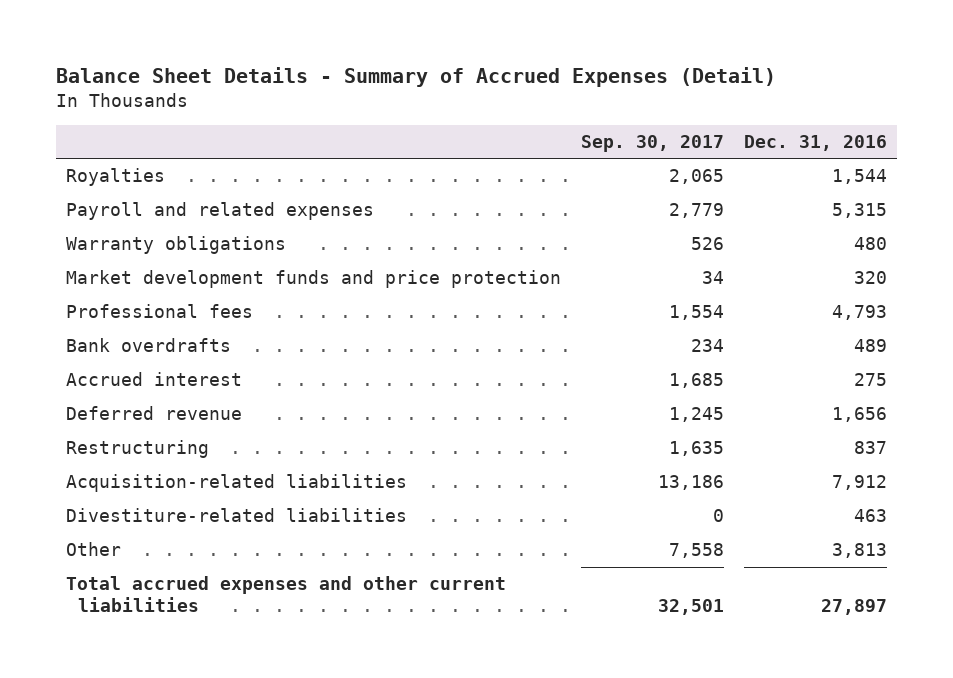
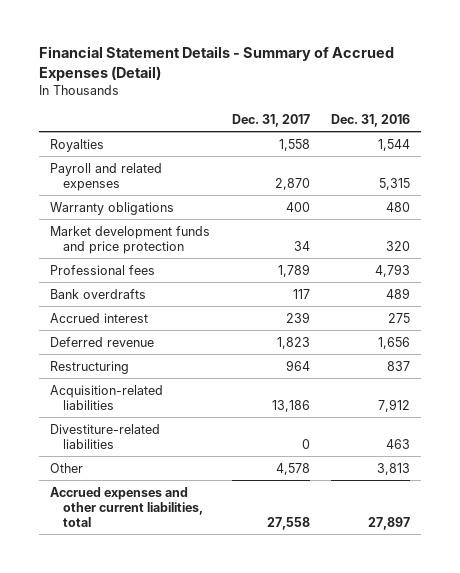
[56,67,777,88] Balance Sheet Details - Summary of Accrued Expenses (Detail) -> [38,46,394,81] Financial Statement Details - Summary of Accrued Expenses (Detail)
[580,135,724,153] Sep. 30, 2017 -> none
none -> [231,113,310,127] Dec. 31, 2017
[66,576,507,612] Total accrued expenses and other current liabilities -> [49,486,204,527] Accrued expenses and other current liabilities, total

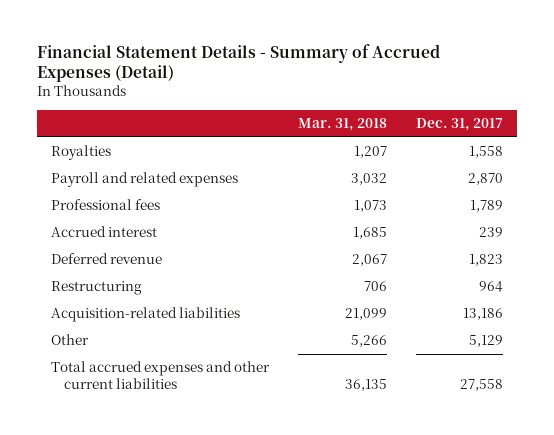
[331,113,411,127] Dec. 31, 2016 -> none
none -> [298,118,388,132] Mar. 31, 2018
[49,201,174,215] Warranty obligations -> none
[49,225,210,254] Market development funds and price protection -> none
[49,288,146,299] Bank overdrafts -> none
[49,423,160,449] Divestiture-related liabilities -> none
[275,462,310,475] 4,578 -> [468,335,503,348] 5,129
[49,486,204,527] Accrued expenses and other current liabilities, total -> [51,361,271,390] Total accrued expenses and other current liabilities

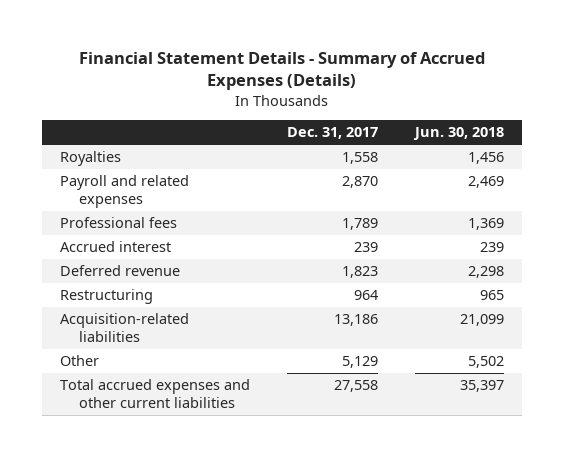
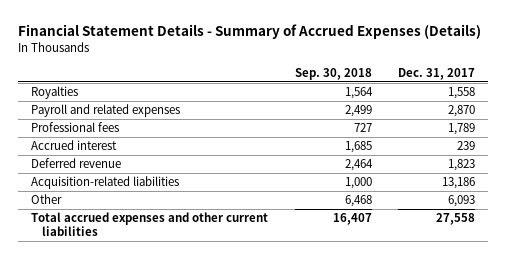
[412,127,504,141] Jun. 30, 2018 -> none
none -> [294,68,372,81] Sep. 30, 2018
[60,289,154,305] Restructuring -> none
[342,356,379,369] 5,129 -> [447,195,475,208] 6,093

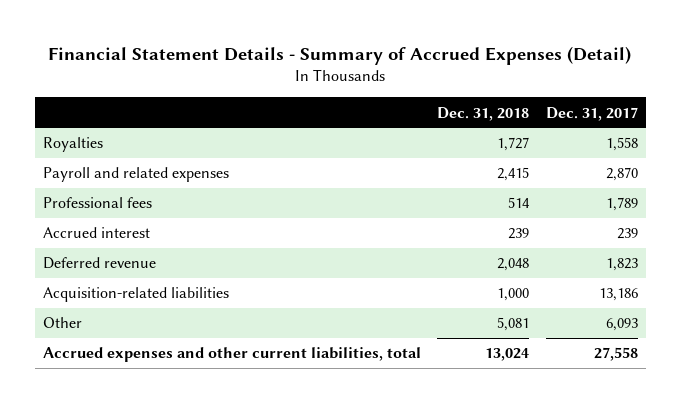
[18,24,482,40] Financial Statement Details - Summary of Accrued Expenses (Details) -> [48,45,632,65] Financial Statement Details - Summary of Accrued Expenses (Detail)
[294,68,372,81] Sep. 30, 2018 -> none
none -> [437,106,530,121] Dec. 31, 2018
[31,212,269,237] Total accrued expenses and other current liabilities -> [43,347,422,363] Accrued expenses and other current liabilities, total

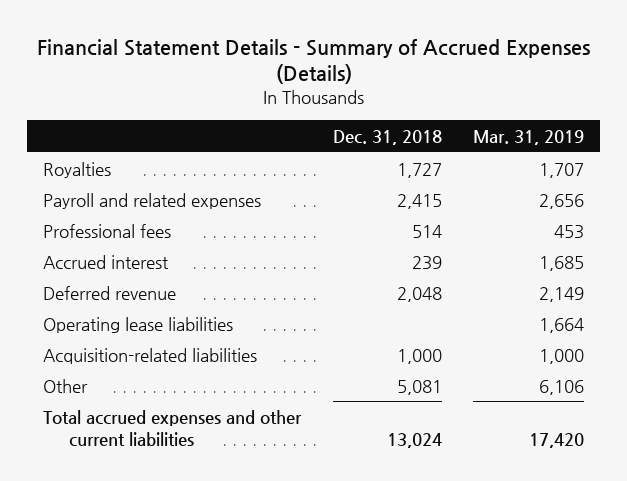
[48,45,632,65] Financial Statement Details - Summary of Accrued Expenses (Detail) -> [36,38,590,85] Financial Statement Details - Summary of Accrued Expenses (Details)
[545,106,638,121] Dec. 31, 2017 -> none
none -> [473,130,585,146] Mar. 31, 2019
none -> [43,316,234,333] Operating lease liabilities
[43,347,422,363] Accrued expenses and other current liabilities, total -> [43,409,303,447] Total accrued expenses and other current liabilities

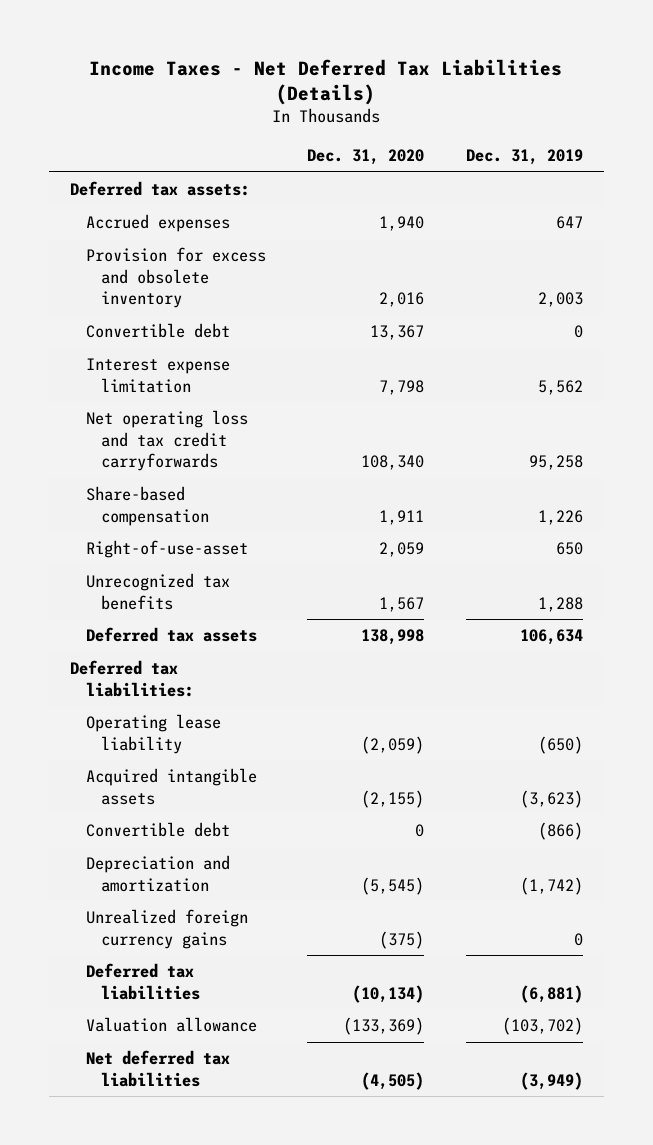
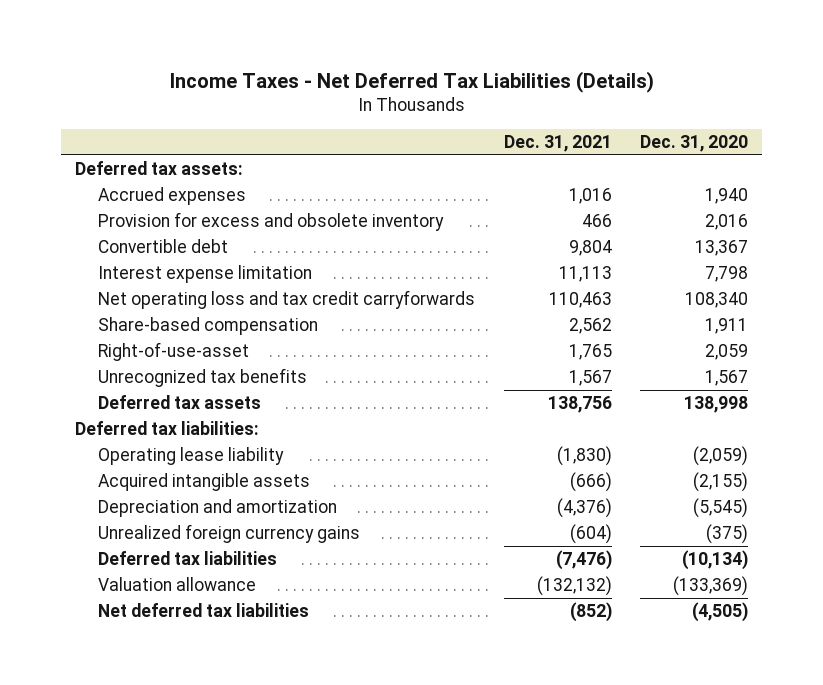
[465,149,583,166] Dec. 31, 2019 -> none
none -> [503,135,612,153] Dec. 31, 2021
[85,822,230,838] Convertible debt -> none

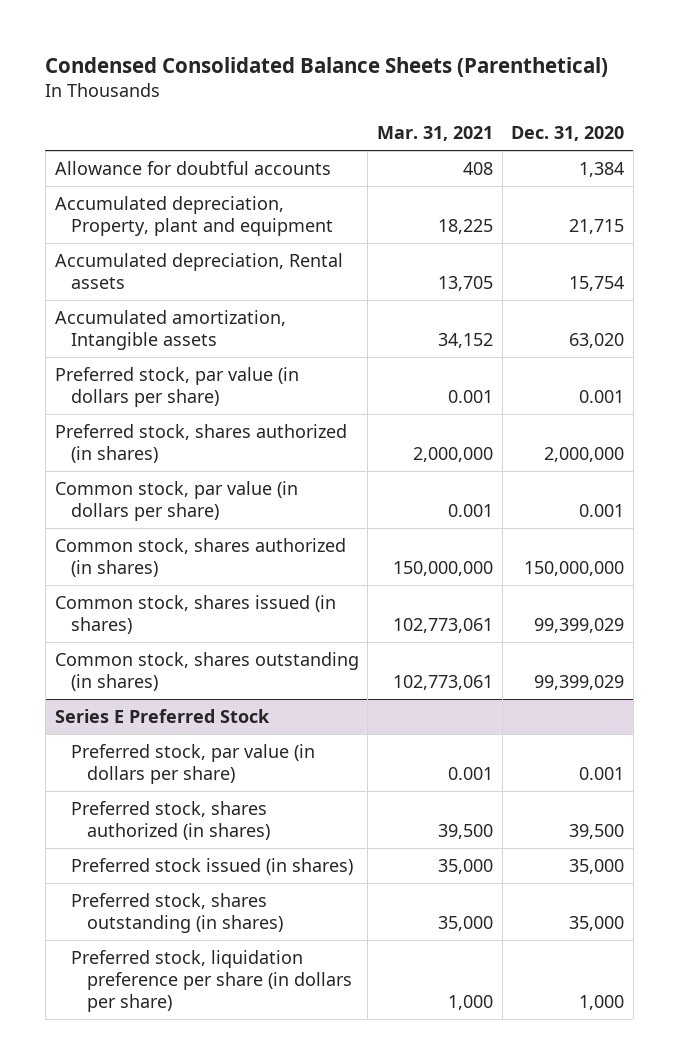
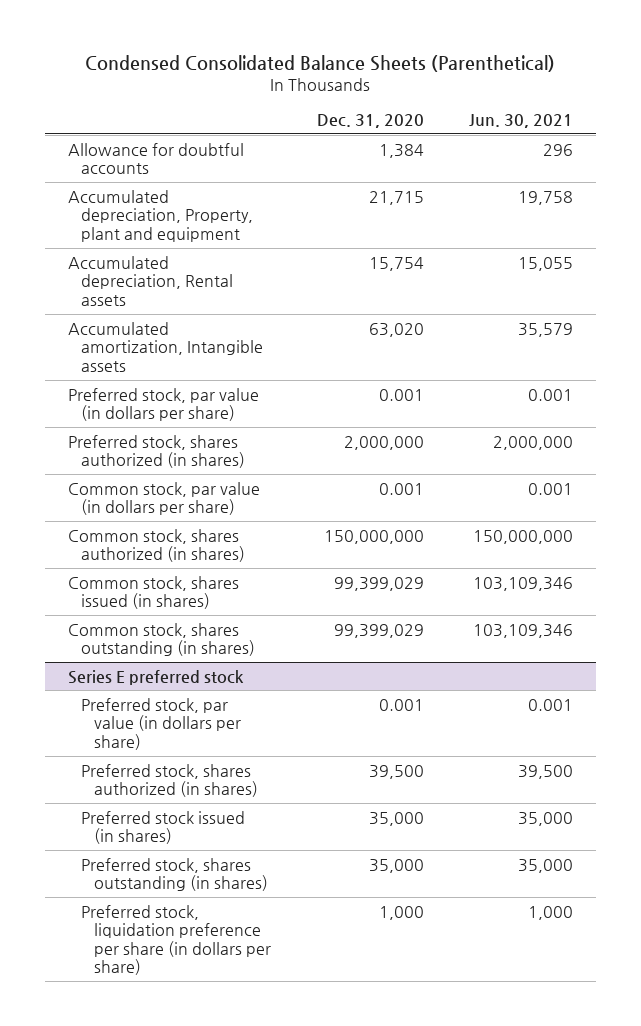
[376,126,493,142] Mar. 31, 2021 -> none
none -> [469,113,574,128] Jun. 30, 2021
[54,709,270,724] Series E Preferred Stock -> [67,669,244,685] Series E preferred stock

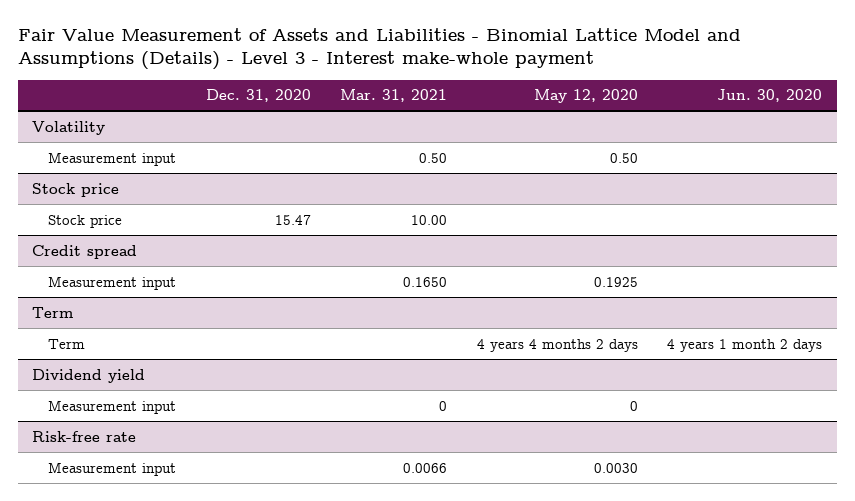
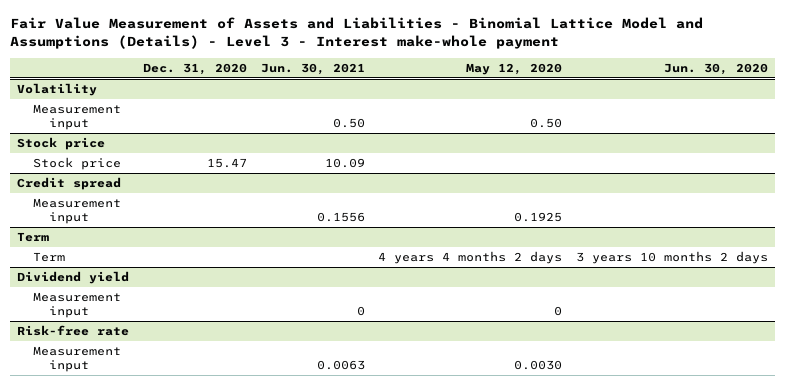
[340,89,448,103] Mar. 31, 2021 -> none
none -> [260,62,365,75] Jun. 30, 2021
[667,338,823,352] 4 years 1 month 2 days -> [576,251,769,265] 3 years 10 months 2 days

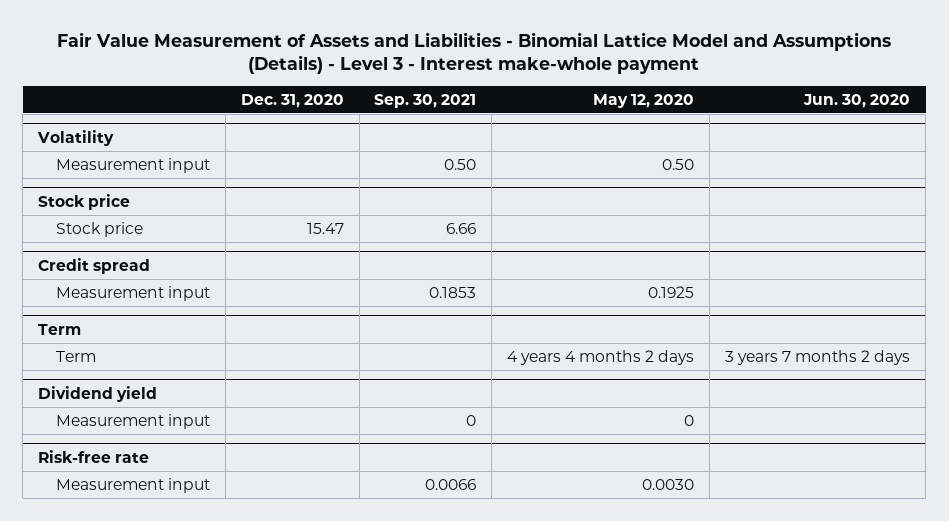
[260,62,365,75] Jun. 30, 2021 -> none
none -> [374,93,477,108] Sep. 30, 2021
[576,251,769,265] 3 years 10 months 2 days -> [725,349,911,365] 3 years 7 months 2 days

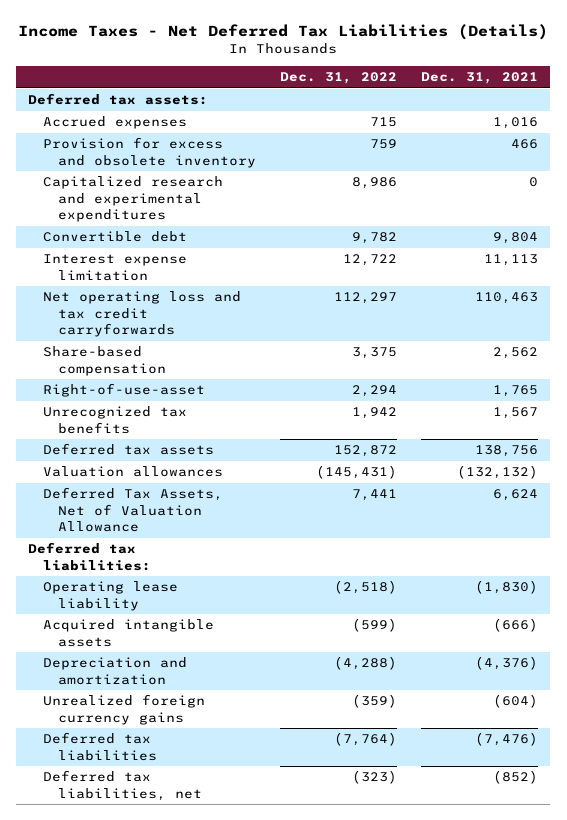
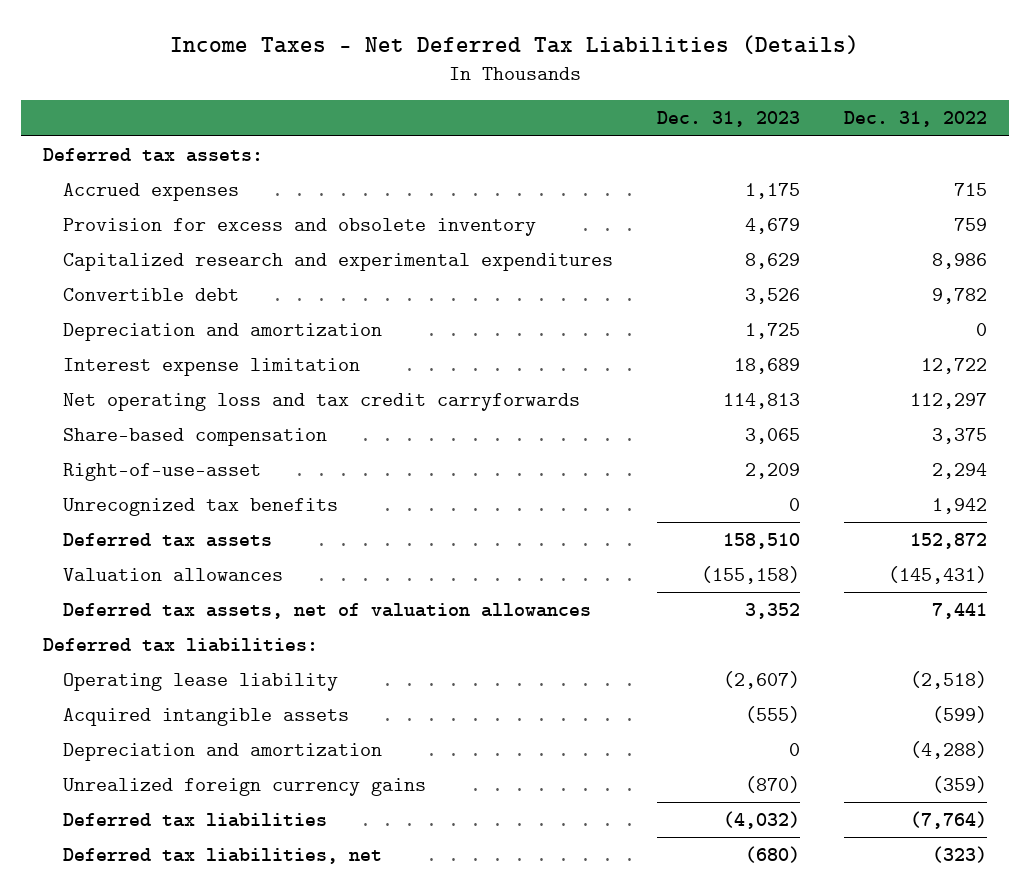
[421,72,539,85] Dec. 31, 2021 -> none
none -> [656,111,800,128] Dec. 31, 2023
none -> [62,322,382,341] Depreciation and amortization
[43,487,224,533] Deferred Tax Assets, Net of Valuation Allowance -> [62,602,591,619] Deferred tax assets, net of valuation allowances

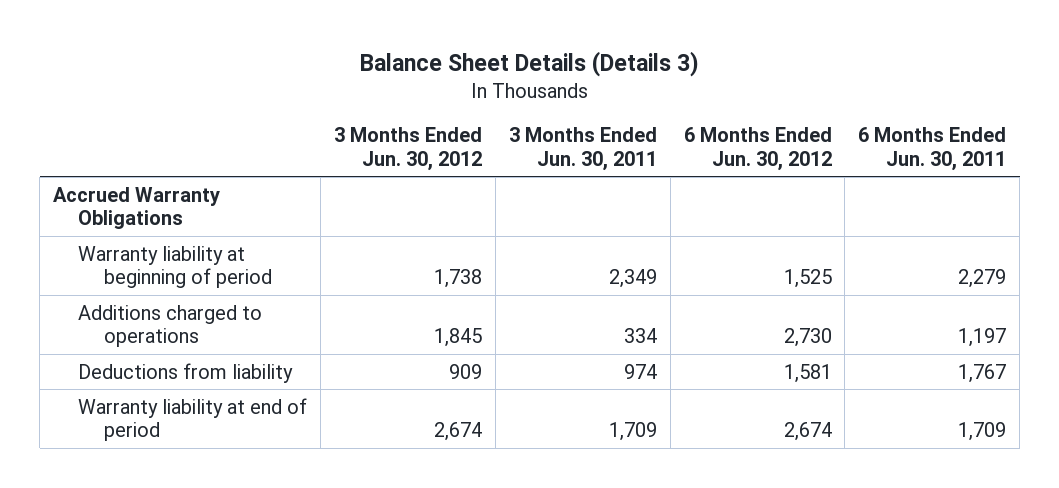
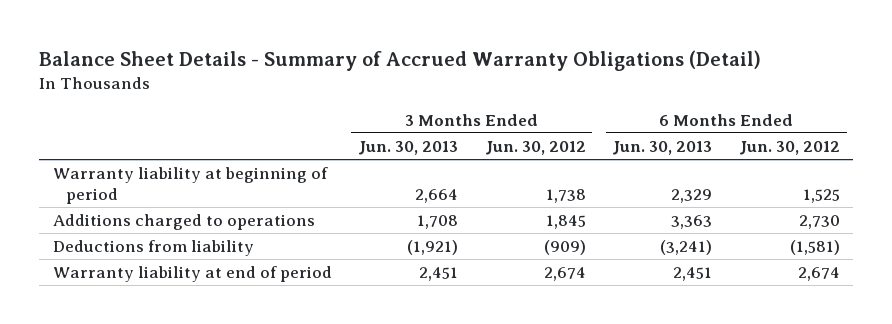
[359,50,699,77] Balance Sheet Details (Details 3) -> [39,49,762,71] Balance Sheet Details - Summary of Accrued Warranty Obligations (Detail)
[508,127,657,171] 3 Months Ended Jun. 30, 2011 -> none
[858,127,1007,171] 6 Months Ended Jun. 30, 2011 -> none
none -> [358,140,459,155] Jun. 30, 2013
none -> [612,140,713,155] Jun. 30, 2013
[53,186,221,230] Accrued Warranty Obligations -> none
[449,363,483,379] 909 -> [543,240,586,256] (909)
[783,363,832,383] 1,581 -> [789,240,840,256] (1,581)

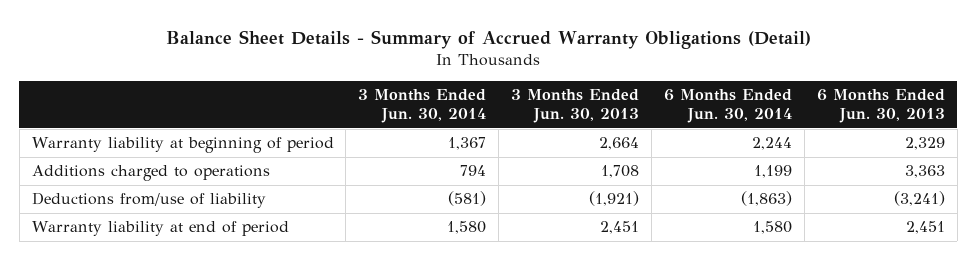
[484,140,586,155] Jun. 30, 2012 -> none
[738,140,840,155] Jun. 30, 2012 -> none
none -> [358,89,487,124] 3 Months Ended Jun. 30, 2014
none -> [664,89,793,124] 6 Months Ended Jun. 30, 2014
[52,240,254,257] Deductions from liability -> [31,192,266,209] Deductions from/use of liability

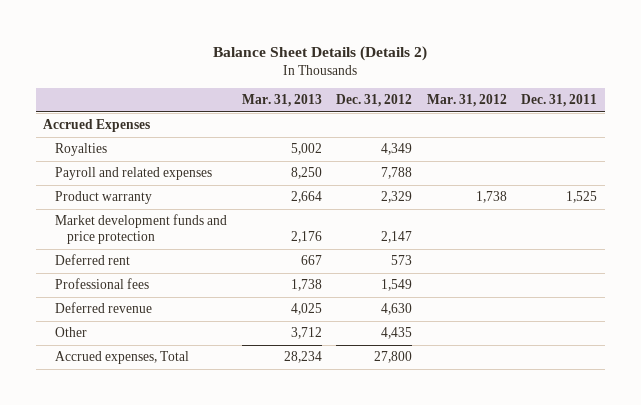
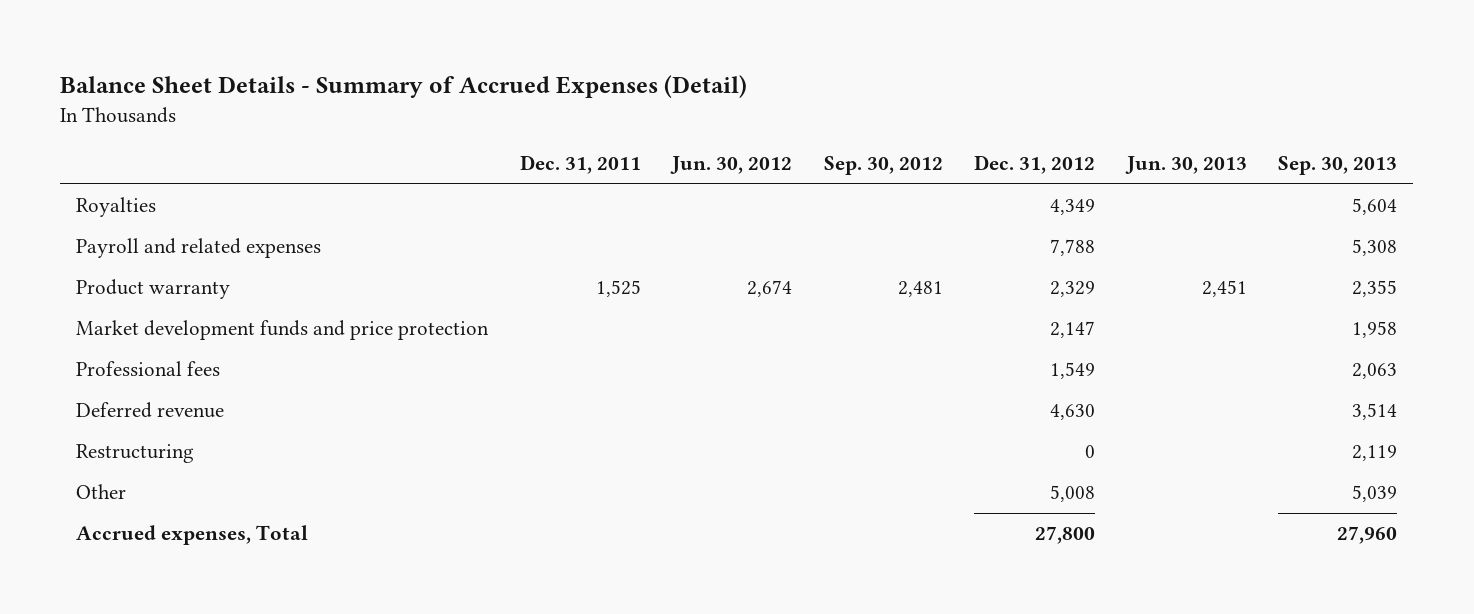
[213,45,428,61] Balance Sheet Details (Details 2) -> [60,75,748,99] Balance Sheet Details - Summary of Accrued Expenses (Detail)
[241,94,322,108] Mar. 31, 2013 -> none
[426,94,507,108] Mar. 31, 2012 -> none
none -> [670,156,793,175] Jun. 30, 2012
none -> [823,156,943,176] Sep. 30, 2012
none -> [1124,156,1247,175] Jun. 30, 2013
none -> [1278,156,1398,176] Sep. 30, 2013
[43,119,151,133] Accrued Expenses -> none
[54,254,130,266] Deferred rent -> none
none -> [76,444,195,464] Restructuring
[381,327,413,340] 4,435 -> [1050,485,1096,503] 5,008

